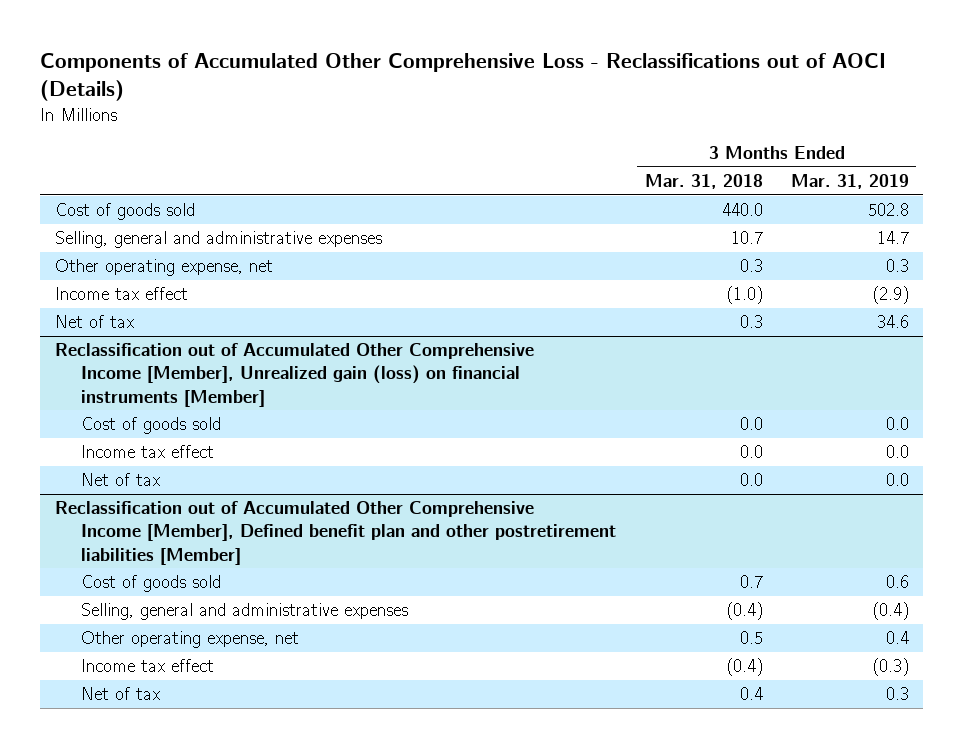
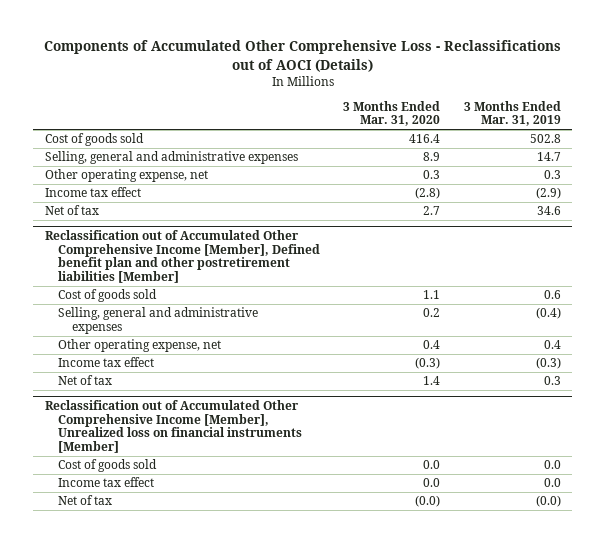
[644,173,763,189] Mar. 31, 2018 -> none
none -> [343,100,441,127] 3 Months Ended Mar. 31, 2020
[54,343,534,407] Reclassification out of Accumulated Other Comprehensive Income [Member], Unrealized gain (loss) on financial instruments [Member] -> none
[81,417,222,435] Cost of goods sold -> none
[81,445,215,459] Income tax effect -> none
[81,473,161,487] Net of tax -> none
none -> [44,400,303,454] Reclassification out of Accumulated Other Comprehensive Income [Member], Unrealized loss on financial instruments [Member]
none -> [58,459,158,473] Cost of goods sold
none -> [58,477,155,488] Income tax effect
none -> [58,495,113,506] Net of tax

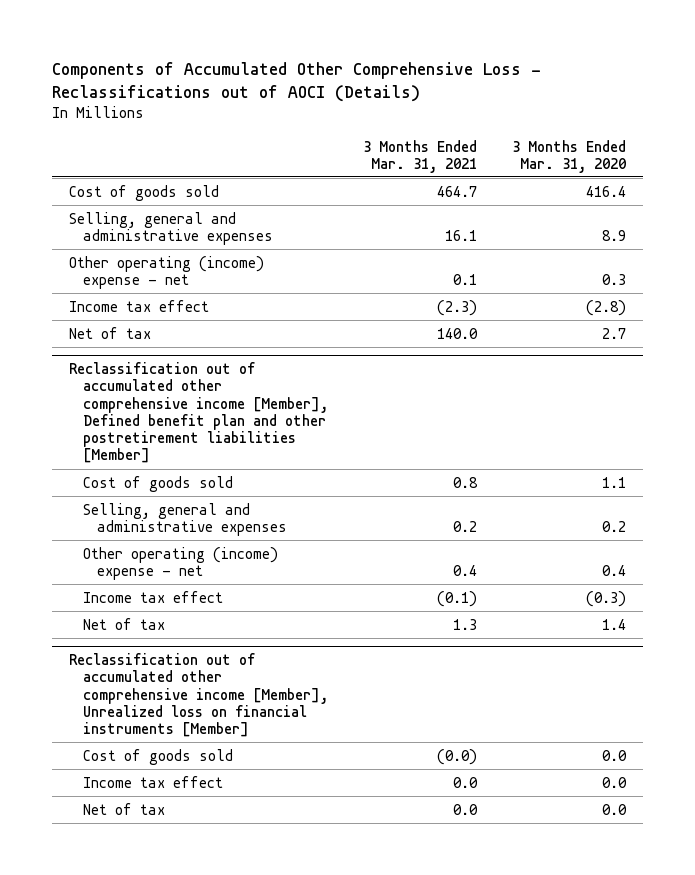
[463,100,561,127] 3 Months Ended Mar. 31, 2019 -> none
none -> [362,139,477,173] 3 Months Ended Mar. 31, 2021
[44,169,208,183] Other operating expense, net -> [69,255,265,289] Other operating (income) expense - net
[44,230,321,284] Reclassification out of Accumulated Other Comprehensive Income [Member], Defined benefit plan and other postretirement liabilities [Member] -> [69,362,328,464] Reclassification out of accumulated other comprehensive income [Member], Defined benefit plan and other postretirement liabilities [Member]
[58,339,222,353] Other operating expense, net -> [82,546,278,580] Other operating (income) expense - net
[44,400,303,454] Reclassification out of Accumulated Other Comprehensive Income [Member], Unrealized loss on financial instruments [Member] -> [69,653,328,738] Reclassification out of accumulated other comprehensive income [Member], Unrealized loss on financial instruments [Member]
[415,495,441,508] (0.0) -> [601,803,627,815] 0.0

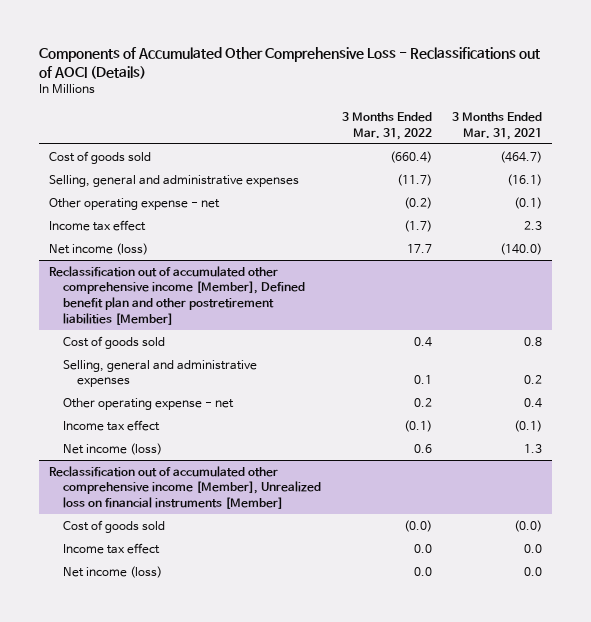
[511,139,626,173] 3 Months Ended Mar. 31, 2020 -> none
none -> [341,112,432,140] 3 Months Ended Mar. 31, 2022
[436,185,477,197] 464.7 -> [499,150,542,163] (464.7)
[444,229,477,241] 16.1 -> [506,173,542,186] (16.1)
[69,255,265,289] Other operating (income) expense - net -> [49,197,221,210] Other operating expense - net
[452,273,477,285] 0.1 -> [513,196,542,209] (0.1)
[436,299,477,316] (2.3) -> [523,220,542,230] 2.3
[69,326,152,339] Net of tax -> [49,242,149,255] Net income (loss)
[436,327,478,339] 140.0 -> [499,242,542,255] (140.0)
[82,546,278,580] Other operating (income) expense - net -> [63,397,235,410] Other operating expense - net
[82,617,165,630] Net of tax -> [63,442,163,455] Net income (loss)
[82,802,165,815] Net of tax -> [63,565,163,578] Net income (loss)

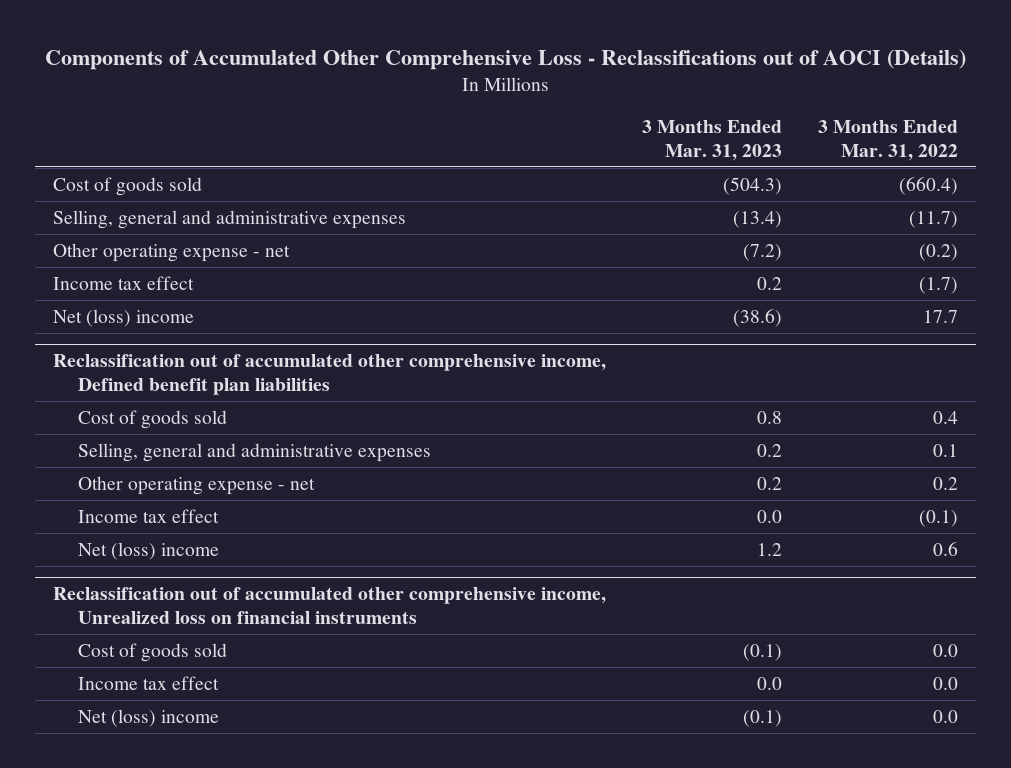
[451,112,542,140] 3 Months Ended Mar. 31, 2021 -> none
none -> [642,120,783,161] 3 Months Ended Mar. 31, 2023
[49,242,149,255] Net income (loss) -> [53,308,195,327] Net (loss) income
[49,265,306,326] Reclassification out of accumulated other comprehensive income [Member], Defined benefit plan and other postretirement liabilities [Member] -> [53,354,607,395] Reclassification out of accumulated other comprehensive income, Defined benefit plan liabilities
[63,442,163,455] Net income (loss) -> [78,541,220,560] Net (loss) income
[49,465,322,510] Reclassification out of accumulated other comprehensive income [Member], Unrealized loss on financial instruments [Member] -> [53,587,607,624] Reclassification out of accumulated other comprehensive income, Unrealized loss on financial instruments
[403,519,432,532] (0.0) -> [933,643,959,657] 0.0
[63,565,163,578] Net income (loss) -> [78,708,220,727] Net (loss) income

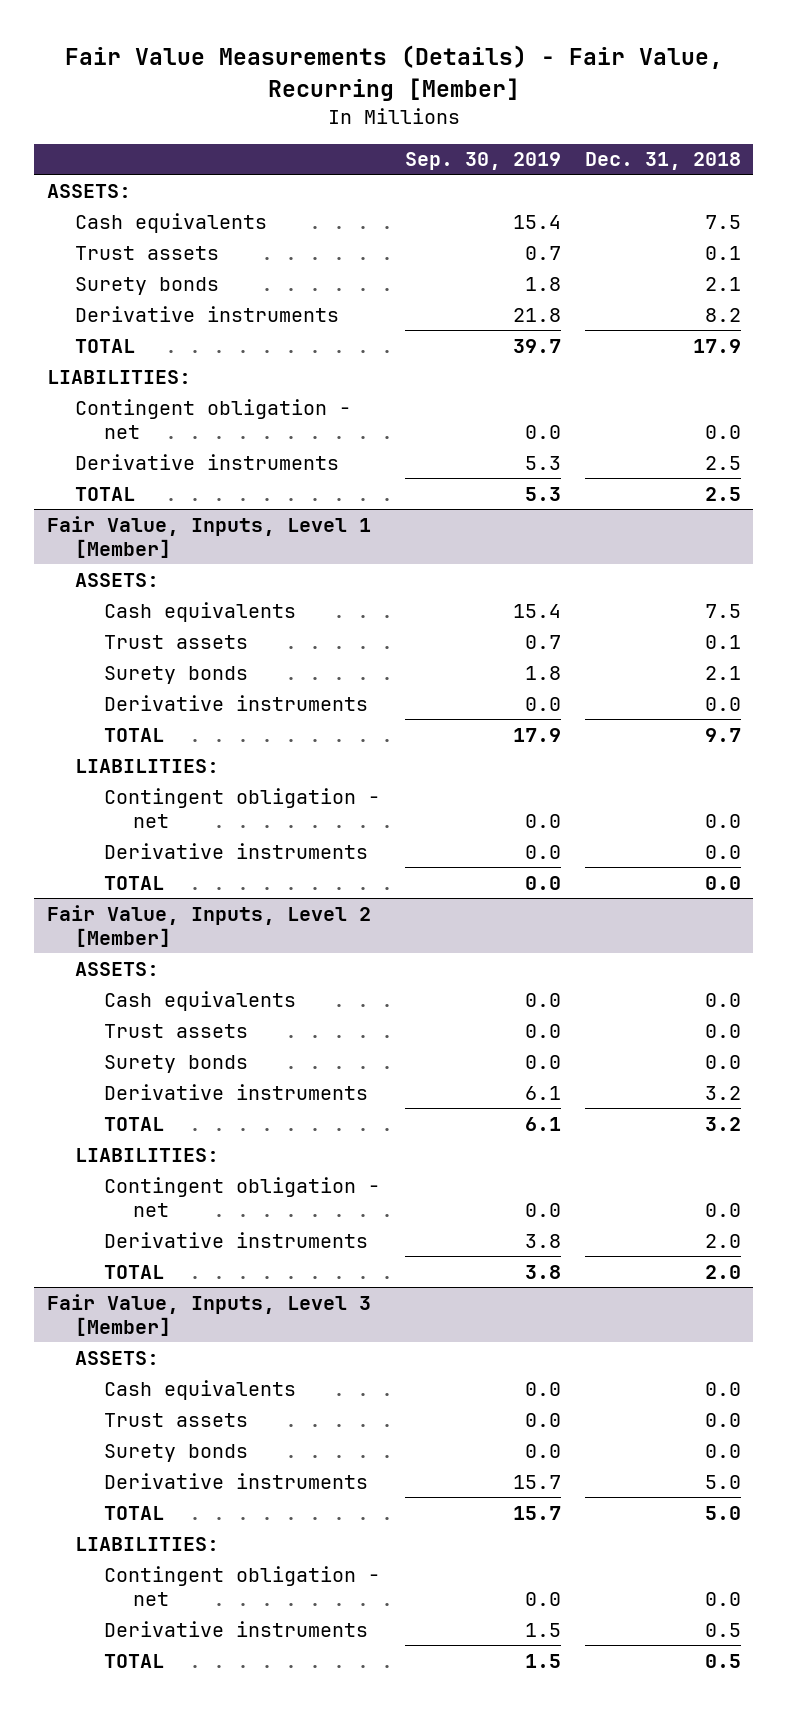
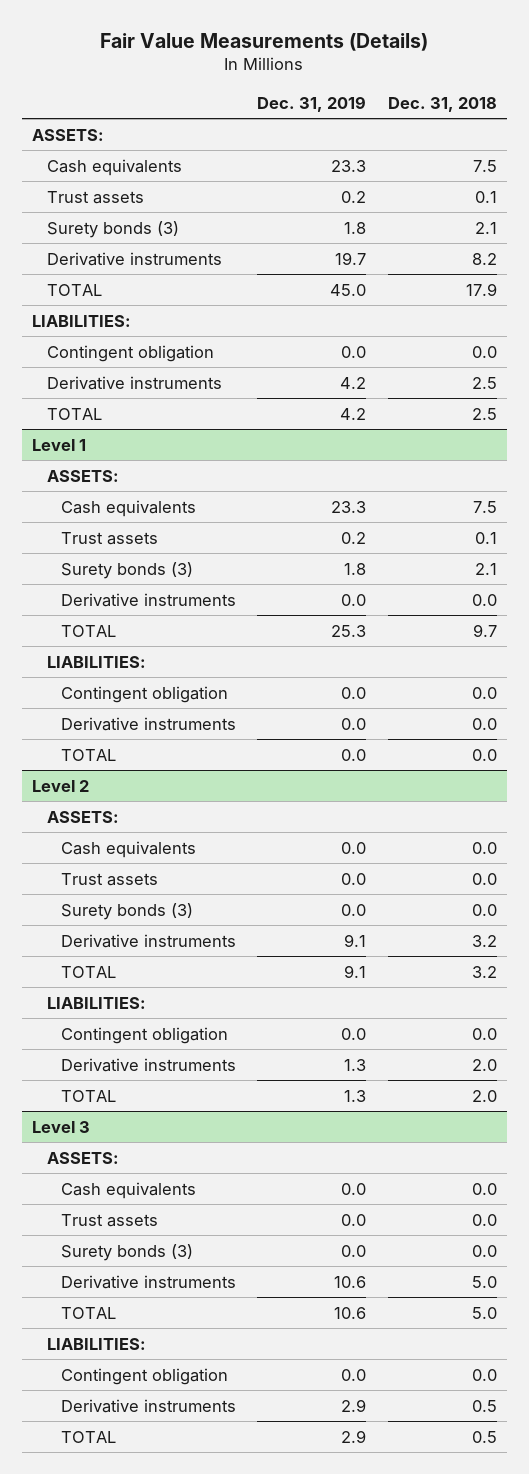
[64,45,723,101] Fair Value Measurements (Details) - Fair Value, Recurring [Member] -> [100,32,429,51] Fair Value Measurements (Details)
[404,152,561,171] Sep. 30, 2019 -> none
none -> [257,95,367,112] Dec. 31, 2019
[75,276,220,295] Surety bonds -> [46,220,179,238] Surety bonds (3)
[75,398,352,439] Contingent obligation - net -> [46,344,214,362] Contingent obligation
[46,515,371,558] Fair Value, Inputs, Level 1 [Member] -> none
none -> [32,438,87,451] Level 1
[104,665,249,684] Surety bonds -> [61,561,194,579] Surety bonds (3)
[104,787,381,828] Contingent obligation - net -> [61,685,229,703] Contingent obligation
[46,904,371,947] Fair Value, Inputs, Level 2 [Member] -> none
none -> [32,779,90,792] Level 2
[104,1054,249,1073] Surety bonds -> [61,902,194,920] Surety bonds (3)
[104,1176,381,1217] Contingent obligation - net -> [61,1026,229,1044] Contingent obligation
[46,1293,371,1336] Fair Value, Inputs, Level 3 [Member] -> none
none -> [32,1120,91,1133] Level 3
[104,1443,249,1462] Surety bonds -> [61,1243,194,1261] Surety bonds (3)
[104,1565,381,1606] Contingent obligation - net -> [61,1367,229,1385] Contingent obligation

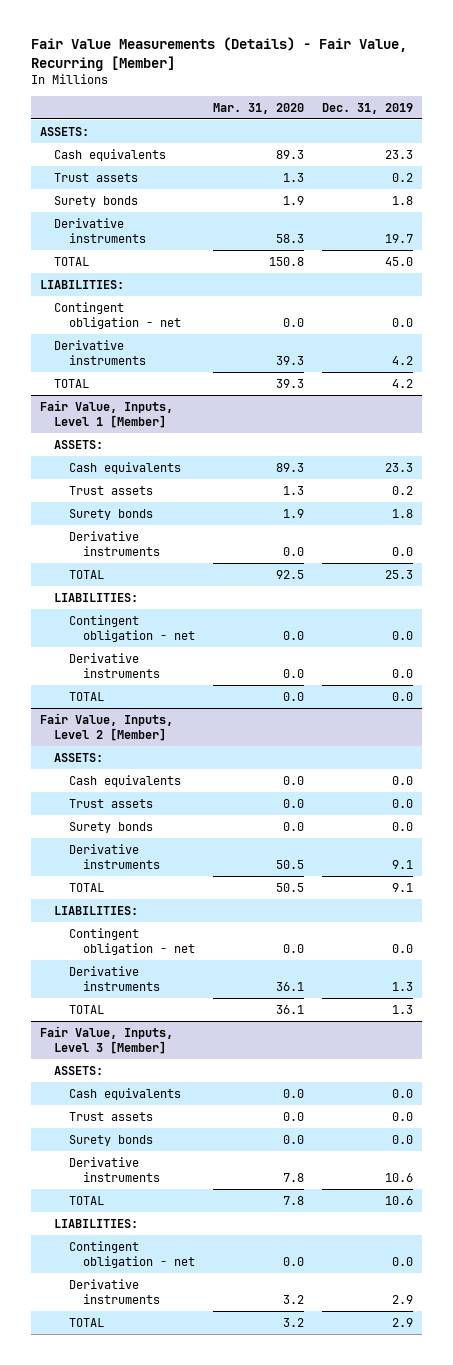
[100,32,429,51] Fair Value Measurements (Details) -> [31,37,408,71] Fair Value Measurements (Details) - Fair Value, Recurring [Member]
[387,96,497,112] Dec. 31, 2018 -> none
none -> [213,102,305,114] Mar. 31, 2020
[46,220,179,238] Surety bonds (3) -> [54,195,139,207] Surety bonds
[46,344,214,362] Contingent obligation -> [54,301,181,330] Contingent obligation - net
[32,438,87,451] Level 1 -> none
none -> [39,399,173,429] Fair Value, Inputs, Level 1 [Member]
[61,561,194,579] Surety bonds (3) -> [68,508,153,520] Surety bonds
[61,685,229,703] Contingent obligation -> [68,614,196,643] Contingent obligation - net
[32,779,90,792] Level 2 -> none
none -> [39,712,173,742] Fair Value, Inputs, Level 2 [Member]
[61,902,194,920] Surety bonds (3) -> [68,821,153,833] Surety bonds
[61,1026,229,1044] Contingent obligation -> [68,927,196,956] Contingent obligation - net
[32,1120,91,1133] Level 3 -> none
none -> [39,1025,173,1055] Fair Value, Inputs, Level 3 [Member]
[61,1243,194,1261] Surety bonds (3) -> [68,1134,153,1146] Surety bonds
[61,1367,229,1385] Contingent obligation -> [68,1240,196,1269] Contingent obligation - net

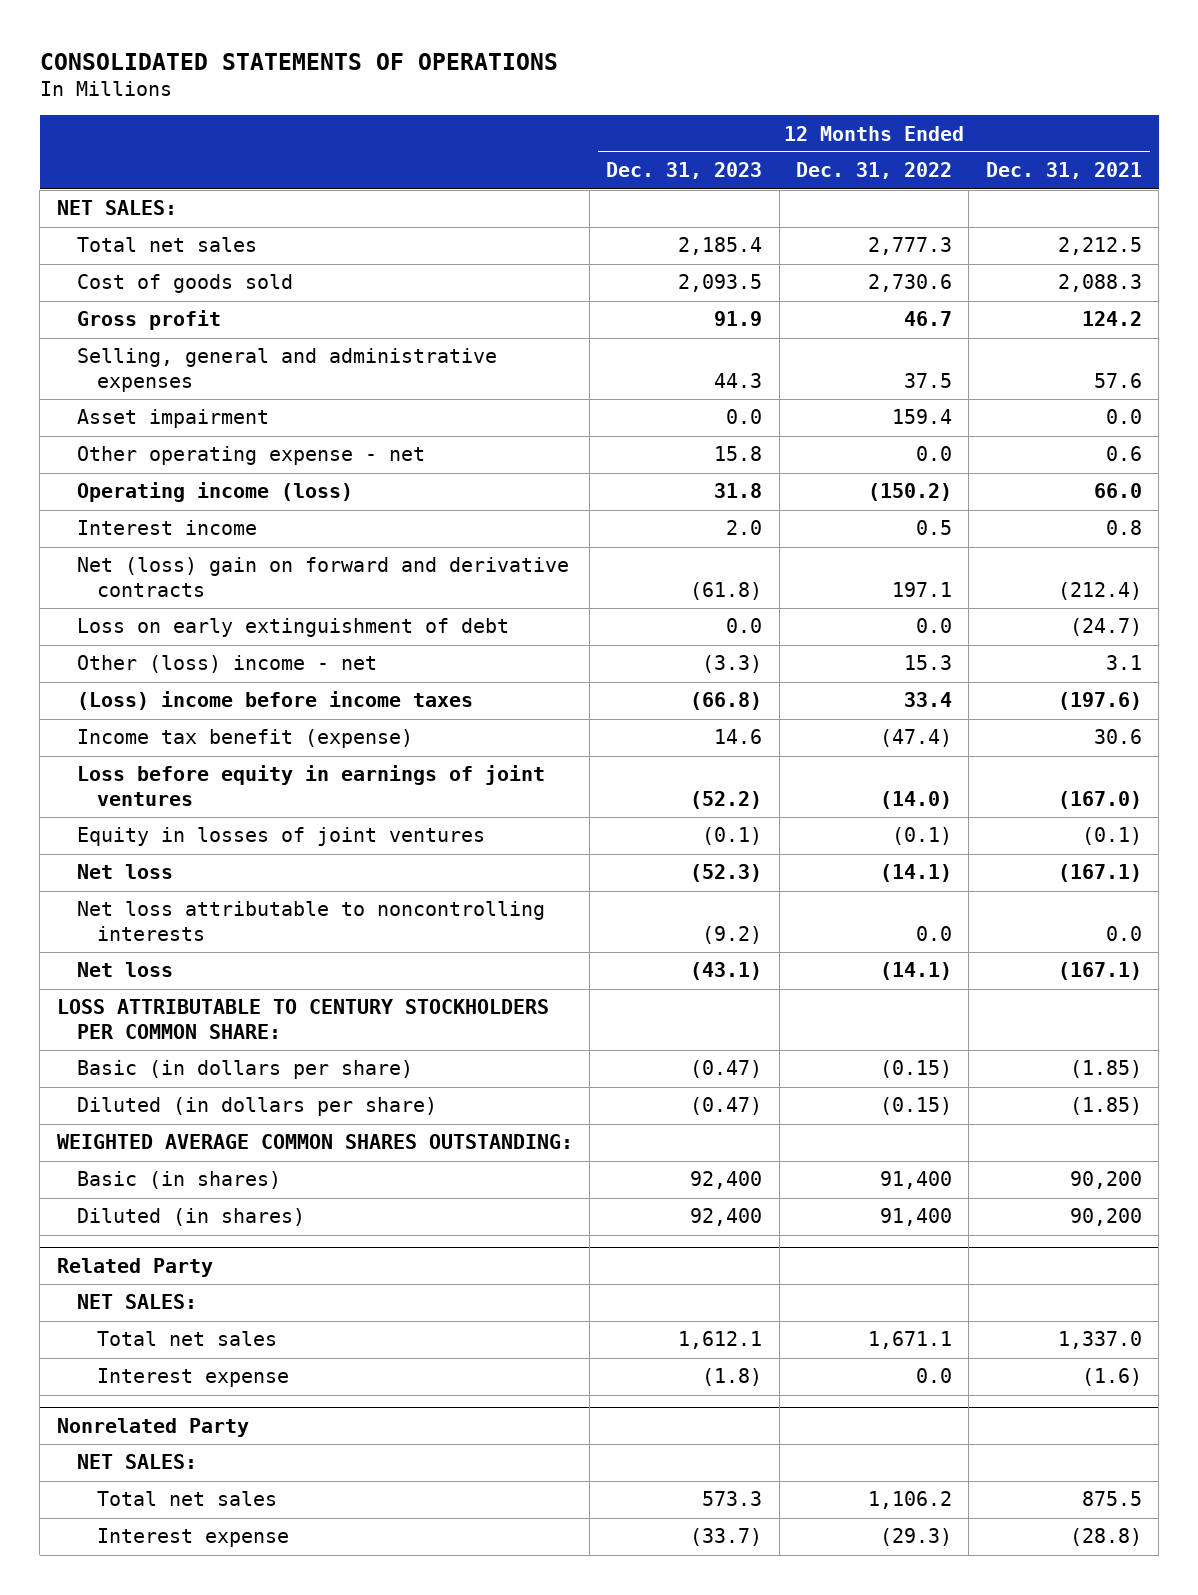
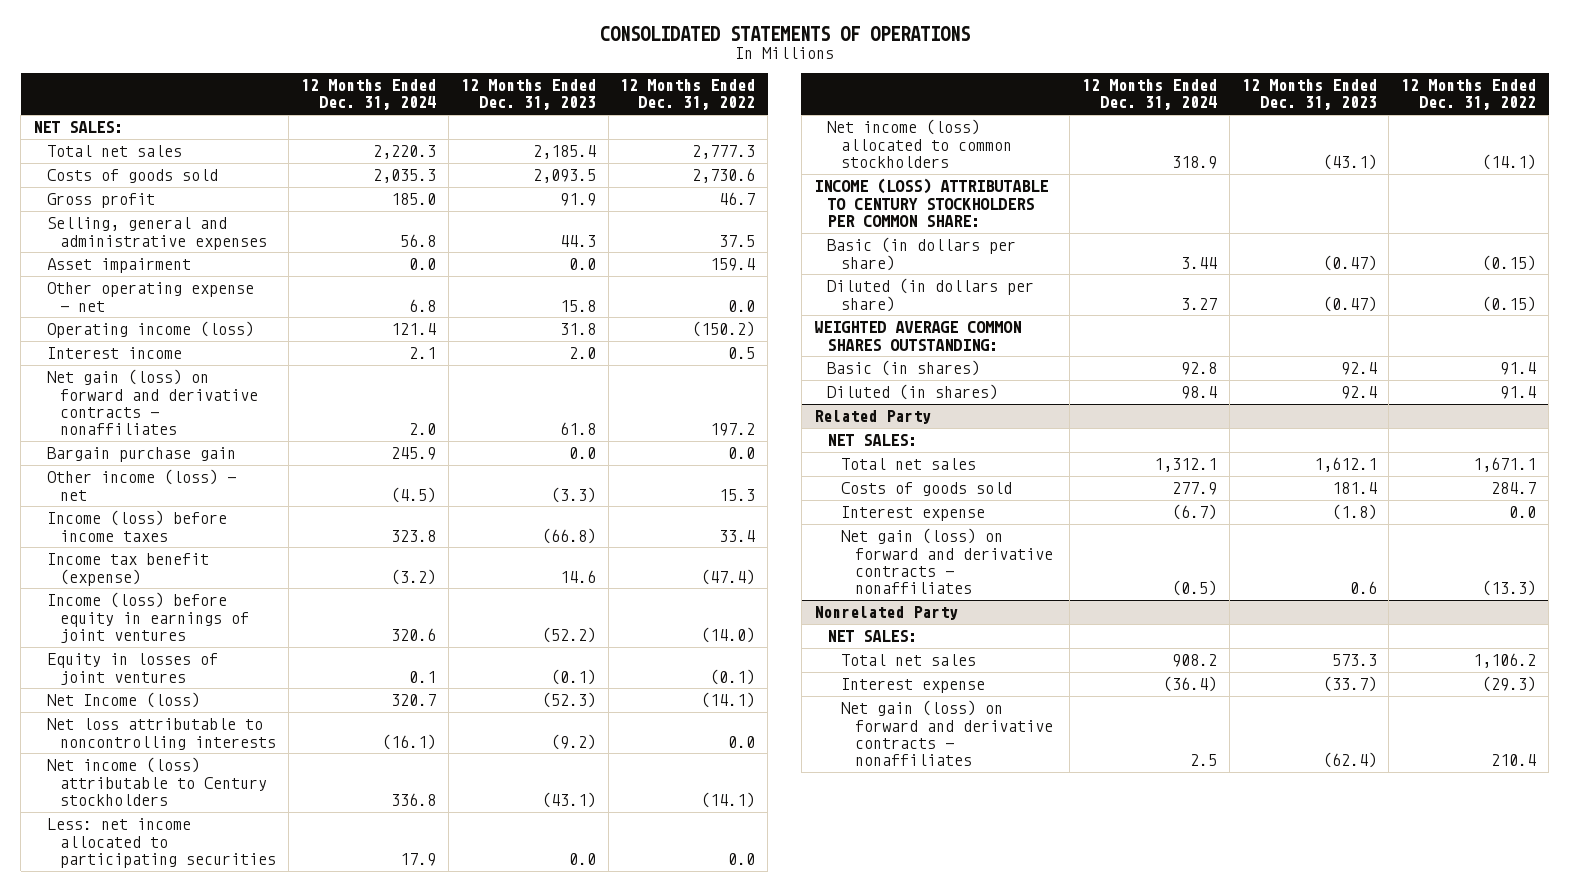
[985,162,1142,180] Dec. 31, 2021 -> none
none -> [300,79,436,111] 12 Months Ended Dec. 31, 2024
[76,274,293,294] Cost of goods sold -> [46,169,218,184] Costs of goods sold
[76,618,509,638] Loss on early extinguishment of debt -> none
[76,557,569,597] Net (loss) gain on forward and derivative contracts -> [46,369,259,436] Net gain (loss) on forward and derivative contracts - nonaffiliates
[690,581,763,600] (61.8) -> [559,422,596,436] 61.8
[891,581,952,597] 197.1 -> [710,423,756,437] 197.2
none -> [46,447,236,463] Bargain purchase gain
[76,655,377,674] Other (loss) income - net -> [46,469,236,501] Other income (loss) - net
[76,691,473,711] (Loss) income before income taxes -> [46,510,227,542] Income (loss) before income taxes
[76,765,545,806] Loss before equity in earnings of joint ventures -> [46,592,250,643] Income (loss) before equity in earnings of joint ventures
[76,864,173,880] Net loss -> [46,692,200,709] Net Income (loss)
[76,962,173,978] Net loss -> [46,757,268,806] Net income (loss) attributable to Century stockholders
none -> [46,818,277,868] Less: net income allocated to participating securities
none -> [827,119,1012,168] Net income (loss) allocated to common stockholders
[56,999,549,1039] LOSS ATTRIBUTABLE TO CENTURY STOCKHOLDERS PER COMMON SHARE: -> [813,178,1048,227] INCOME (LOSS) ATTRIBUTABLE TO CENTURY STOCKHOLDERS PER COMMON SHARE:
[690,1171,763,1190] 92,400 -> [1340,362,1377,376] 92.4
[879,1171,952,1190] 91,400 -> [1500,362,1537,376] 91.4
[690,1208,763,1227] 92,400 -> [1340,386,1377,400] 92.4
[879,1208,952,1227] 91,400 -> [1500,386,1537,400] 91.4
none -> [840,482,1012,497] Costs of goods sold
none -> [840,528,1053,595] Net gain (loss) on forward and derivative contracts - nonaffiliates
none -> [840,700,1053,767] Net gain (loss) on forward and derivative contracts - nonaffiliates

